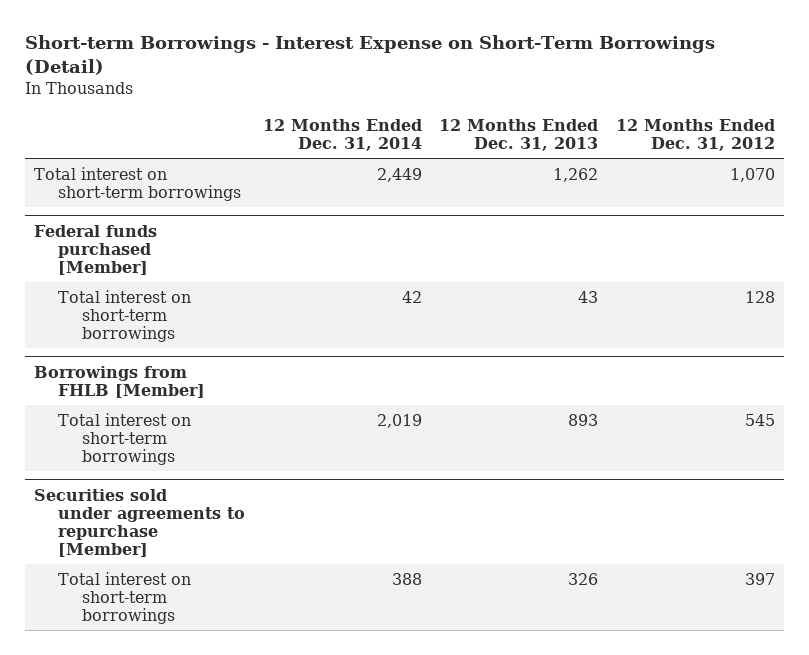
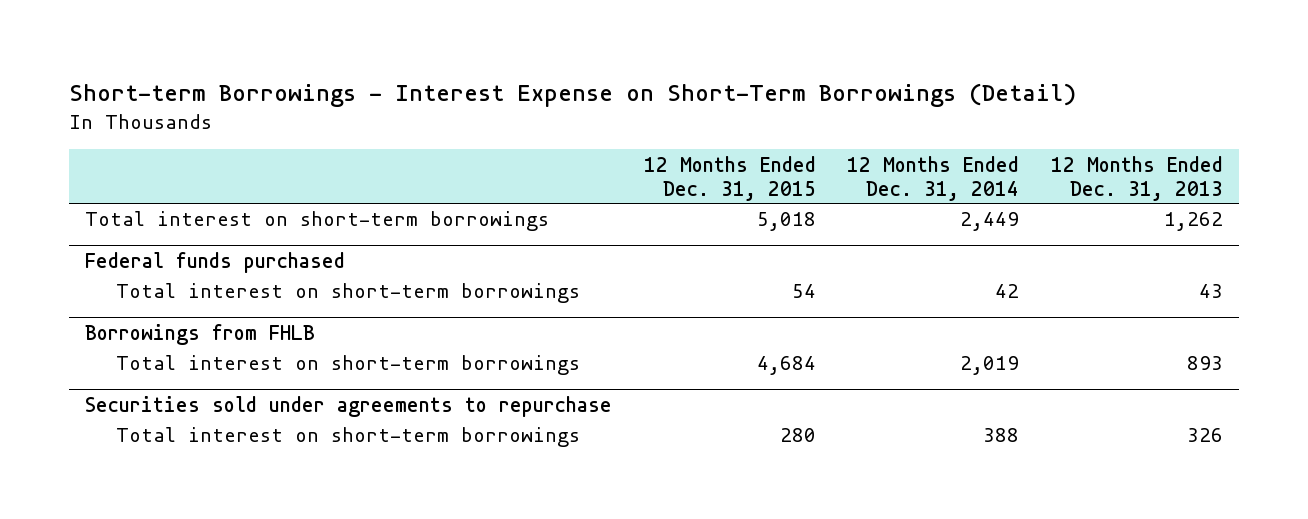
[616,118,776,151] 12 Months Ended Dec. 31, 2012 -> none
none -> [643,155,816,201] 12 Months Ended Dec. 31, 2015
[34,224,158,275] Federal funds purchased [Member] -> [84,252,345,274] Federal funds purchased
[34,365,206,398] Borrowings from FHLB [Member] -> [84,324,315,346] Borrowings from FHLB
[34,488,246,557] Securities sold under agreements to repurchase [Member] -> [84,396,612,418] Securities sold under agreements to repurchase

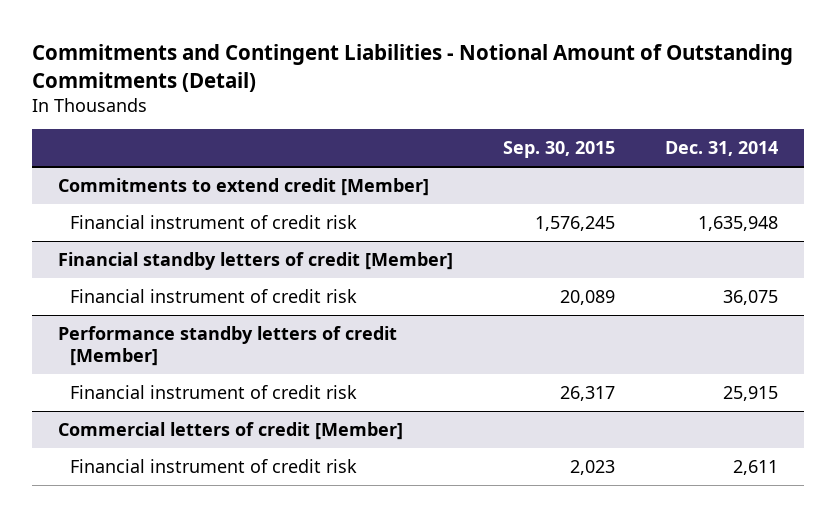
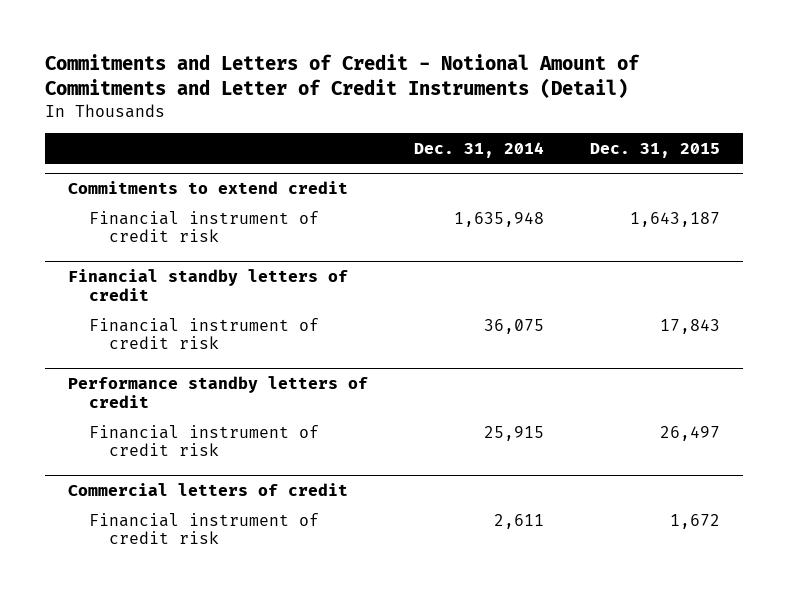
[32,43,794,92] Commitments and Contingent Liabilities - Notional Amount of Outstanding Commitments (Detail) -> [44,53,640,98] Commitments and Letters of Credit - Notional Amount of Commitments and Letter of Credit Instruments (Detail)
[502,141,615,159] Sep. 30, 2015 -> none
none -> [590,142,721,158] Dec. 31, 2015
[57,177,429,196] Commitments to extend credit [Member] -> [67,181,348,195] Commitments to extend credit
[57,251,453,270] Financial standby letters of credit [Member] -> [67,269,348,301] Financial standby letters of credit
[57,325,397,367] Performance standby letters of credit [Member] -> [67,376,368,408] Performance standby letters of credit
[57,421,403,440] Commercial letters of credit [Member] -> [67,483,348,497] Commercial letters of credit

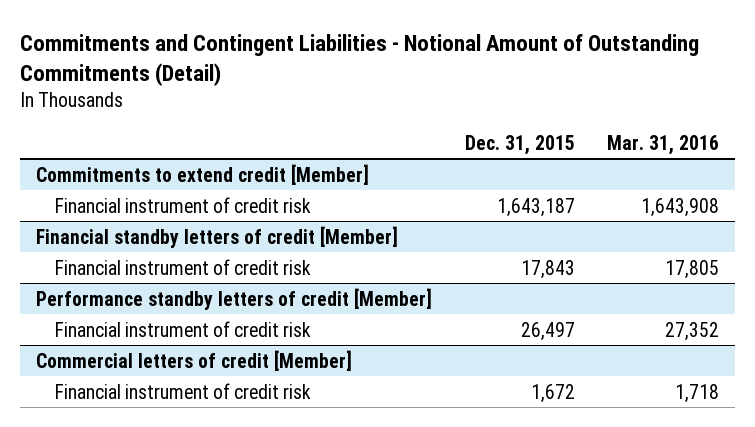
[44,53,640,98] Commitments and Letters of Credit - Notional Amount of Commitments and Letter of Credit Instruments (Detail) -> [20,33,700,87] Commitments and Contingent Liabilities - Notional Amount of Outstanding Commitments (Detail)
[414,141,545,158] Dec. 31, 2014 -> none
none -> [606,134,719,155] Mar. 31, 2016
[67,181,348,195] Commitments to extend credit -> [36,163,370,185] Commitments to extend credit [Member]
[67,269,348,301] Financial standby letters of credit -> [36,225,399,248] Financial standby letters of credit [Member]
[67,376,368,408] Performance standby letters of credit -> [36,287,433,310] Performance standby letters of credit [Member]
[67,483,348,497] Commercial letters of credit -> [36,349,353,371] Commercial letters of credit [Member]

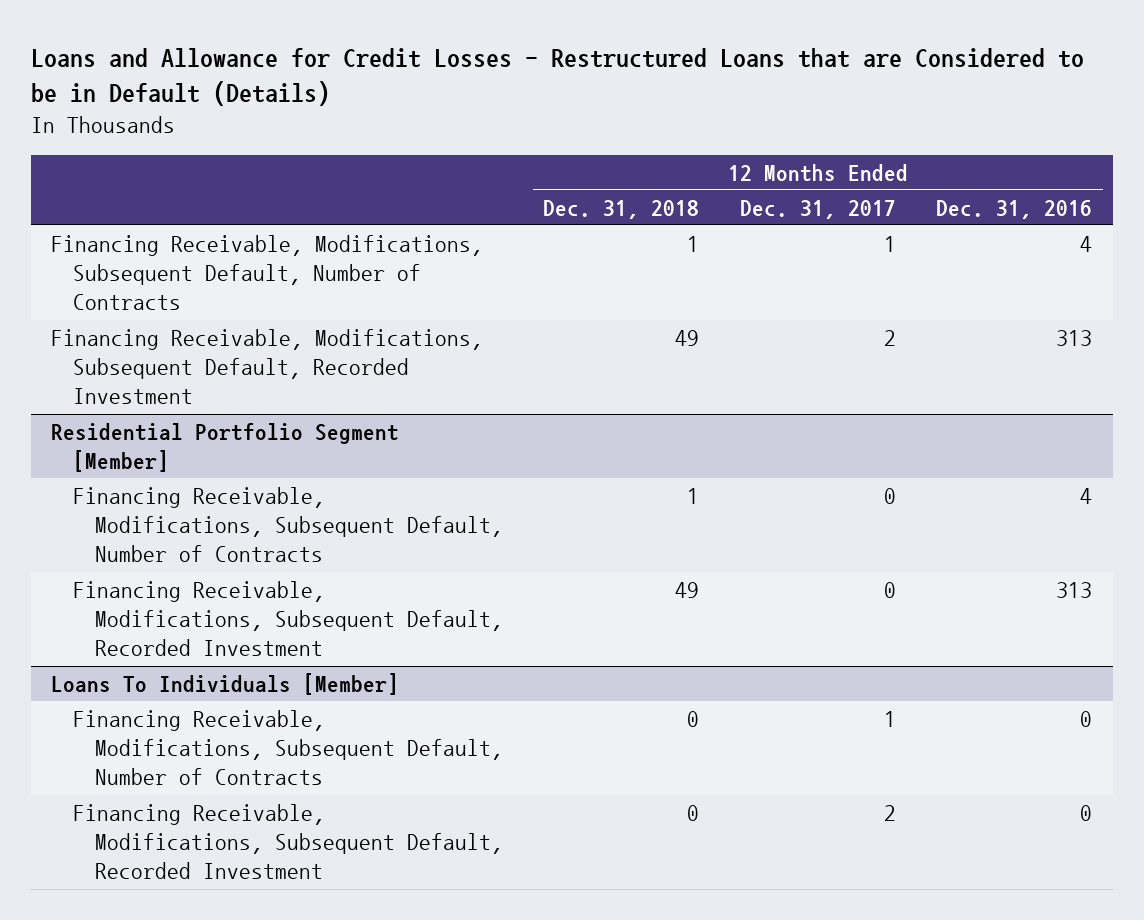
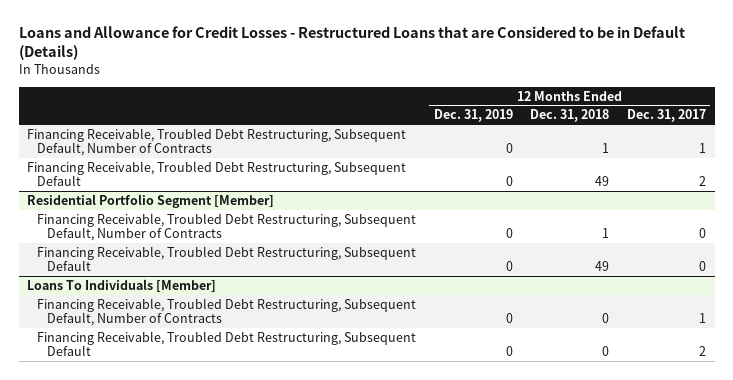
[936,199,1093,219] Dec. 31, 2016 -> none
none -> [433,109,513,123] Dec. 31, 2019
[51,234,484,311] Financing Receivable, Modifications, Subsequent Default, Number of Contracts -> [27,127,407,157] Financing Receivable, Troubled Debt Restructuring, Subsequent Default, Number of Contracts
[51,328,484,405] Financing Receivable, Modifications, Subsequent Default, Recorded Investment -> [27,160,407,187] Financing Receivable, Troubled Debt Restructuring, Subsequent Default
[73,486,503,563] Financing Receivable, Modifications, Subsequent Default, Number of Contracts -> [36,212,416,242] Financing Receivable, Troubled Debt Restructuring, Subsequent Default, Number of Contracts
[73,580,503,657] Financing Receivable, Modifications, Subsequent Default, Recorded Investment -> [36,245,416,272] Financing Receivable, Troubled Debt Restructuring, Subsequent Default
[73,709,503,786] Financing Receivable, Modifications, Subsequent Default, Number of Contracts -> [36,297,416,327] Financing Receivable, Troubled Debt Restructuring, Subsequent Default, Number of Contracts
[73,803,503,880] Financing Receivable, Modifications, Subsequent Default, Recorded Investment -> [36,330,416,357] Financing Receivable, Troubled Debt Restructuring, Subsequent Default

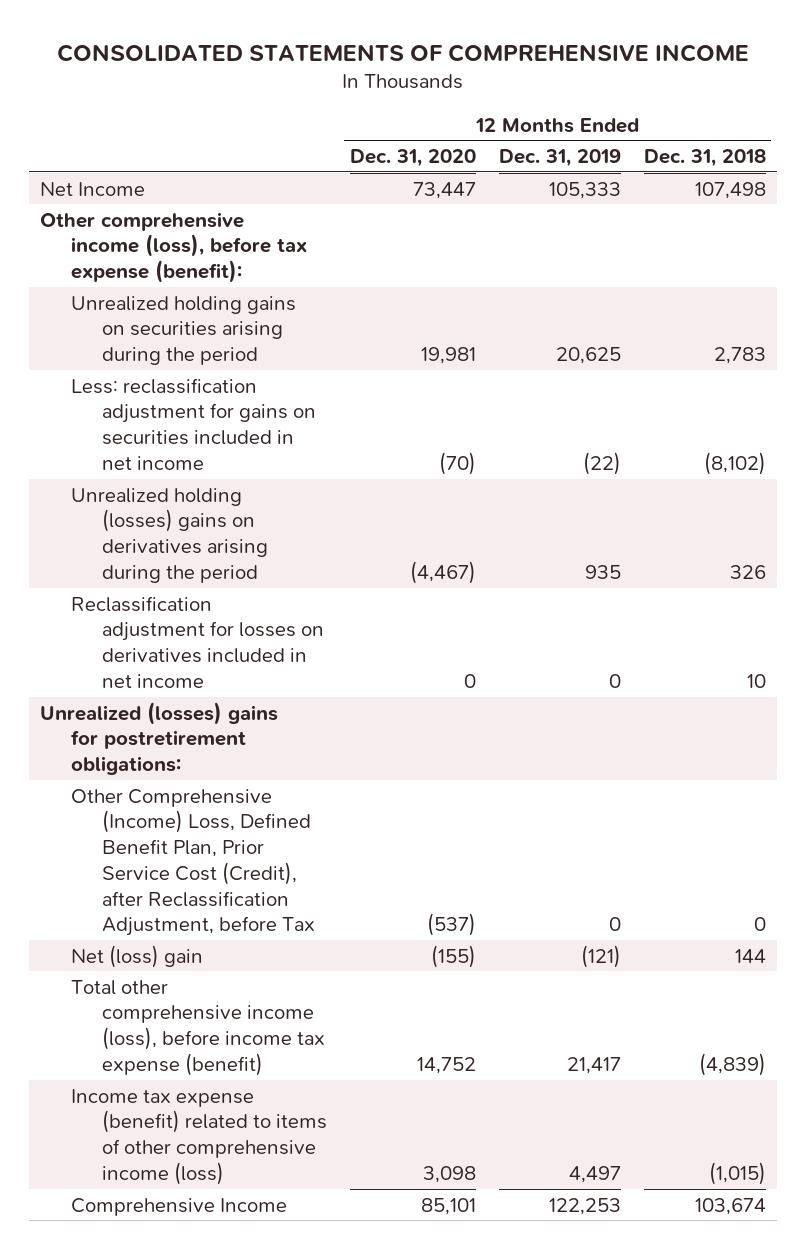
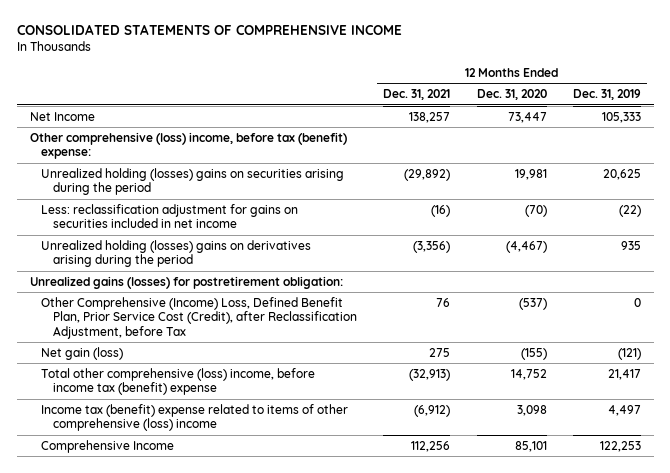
[643,149,766,168] Dec. 31, 2018 -> none
none -> [383,89,451,101] Dec. 31, 2021
[40,211,308,284] Other comprehensive income (loss), before tax expense (benefit): -> [29,131,347,160] Other comprehensive (loss) income, before tax (benefit) expense:
[71,295,297,366] Unrealized holding gains on securities arising during the period -> [41,167,345,196] Unrealized holding (losses) gains on securities arising during the period
[71,595,325,688] Reclassification adjustment for losses on derivatives included in net income -> none
[40,701,279,776] Unrealized (losses) gains for postretirement obligations: -> [29,275,343,289] Unrealized gains (losses) for postretirement obligation:
[71,944,204,968] Net (loss) gain -> [41,346,124,360] Net gain (loss)
[71,979,326,1076] Total other comprehensive income (loss), before income tax expense (benefit) -> [41,367,316,396] Total other comprehensive (loss) income, before income tax (benefit) expense
[71,1088,328,1185] Income tax expense (benefit) related to items of other comprehensive income (loss) -> [41,403,349,432] Income tax (benefit) expense related to items of other comprehensive (loss) income

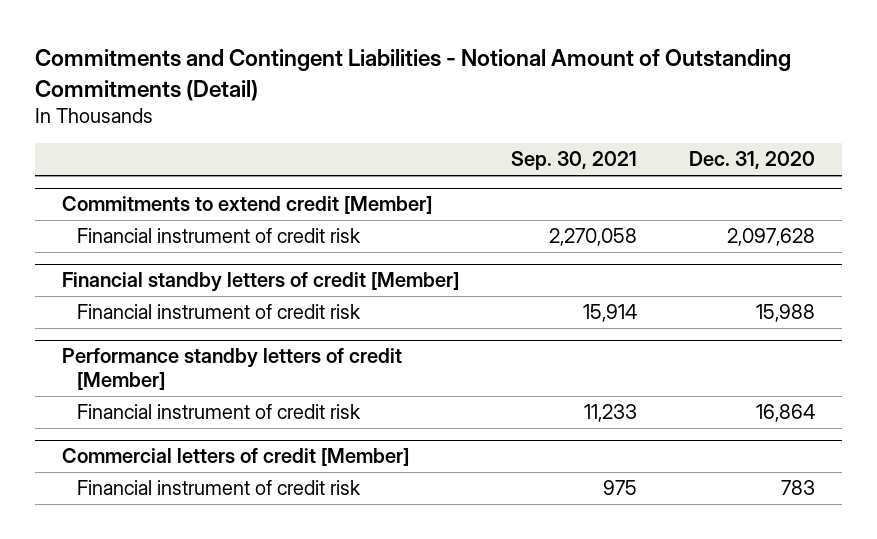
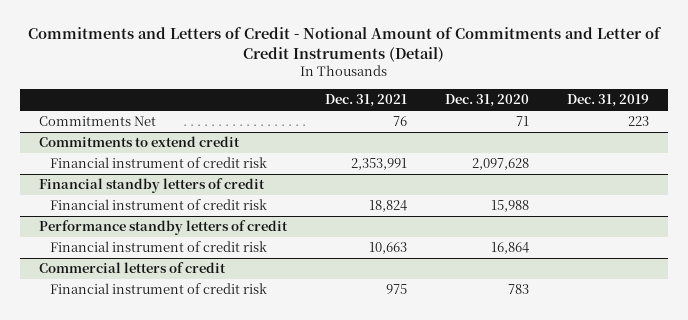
[35,49,792,101] Commitments and Contingent Liabilities - Notional Amount of Outstanding Commitments (Detail) -> [27,27,662,63] Commitments and Letters of Credit - Notional Amount of Commitments and Letter of Credit Instruments (Detail)
[511,151,638,171] Sep. 30, 2021 -> none
none -> [324,94,407,108] Dec. 31, 2021
none -> [566,94,649,108] Dec. 31, 2019
none -> [38,116,156,127] Commitments Net
[61,196,432,215] Commitments to extend credit [Member] -> [38,136,240,148] Commitments to extend credit
[61,272,459,293] Financial standby letters of credit [Member] -> [38,178,265,194] Financial standby letters of credit
[61,348,402,391] Performance standby letters of credit [Member] -> [38,220,288,236] Performance standby letters of credit
[61,448,409,467] Commercial letters of credit [Member] -> [38,262,226,274] Commercial letters of credit

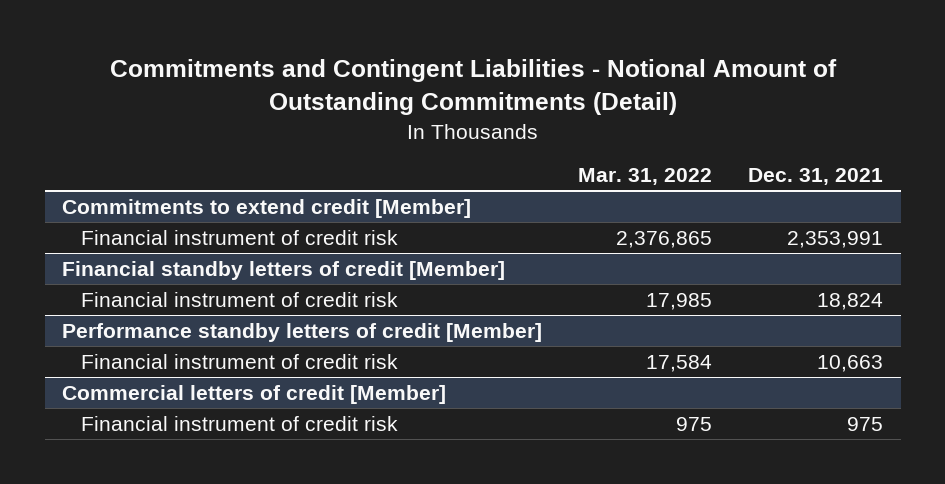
[27,27,662,63] Commitments and Letters of Credit - Notional Amount of Commitments and Letter of Credit Instruments (Detail) -> [109,59,837,116] Commitments and Contingent Liabilities - Notional Amount of Outstanding Commitments (Detail)
[444,94,529,108] Dec. 31, 2020 -> none
[566,94,649,108] Dec. 31, 2019 -> none
none -> [578,168,713,186] Mar. 31, 2022
[38,116,156,127] Commitments Net -> none
[38,136,240,148] Commitments to extend credit -> [62,198,472,218] Commitments to extend credit [Member]
[38,178,265,194] Financial standby letters of credit -> [62,260,506,280] Financial standby letters of credit [Member]
[38,220,288,236] Performance standby letters of credit -> [62,322,543,342] Performance standby letters of credit [Member]
[38,262,226,274] Commercial letters of credit -> [62,384,447,404] Commercial letters of credit [Member]

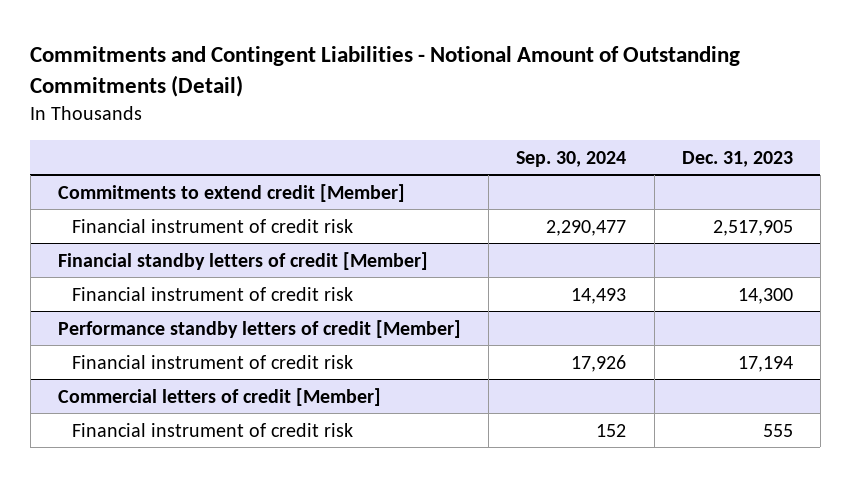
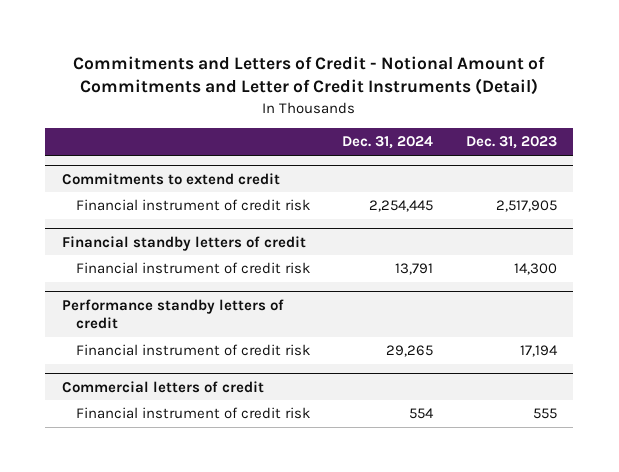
[30,45,741,97] Commitments and Contingent Liabilities - Notional Amount of Outstanding Commitments (Detail) -> [73,55,546,96] Commitments and Letters of Credit - Notional Amount of Commitments and Letter of Credit Instruments (Detail)
[516,150,627,167] Sep. 30, 2024 -> none
none -> [342,136,434,150] Dec. 31, 2024
[58,183,406,202] Commitments to extend credit [Member] -> [61,172,280,185] Commitments to extend credit
[58,251,429,270] Financial standby letters of credit [Member] -> [61,235,306,251] Financial standby letters of credit
[58,319,462,338] Performance standby letters of credit [Member] -> [61,298,284,330] Performance standby letters of credit
[58,387,382,406] Commercial letters of credit [Member] -> [61,380,264,393] Commercial letters of credit

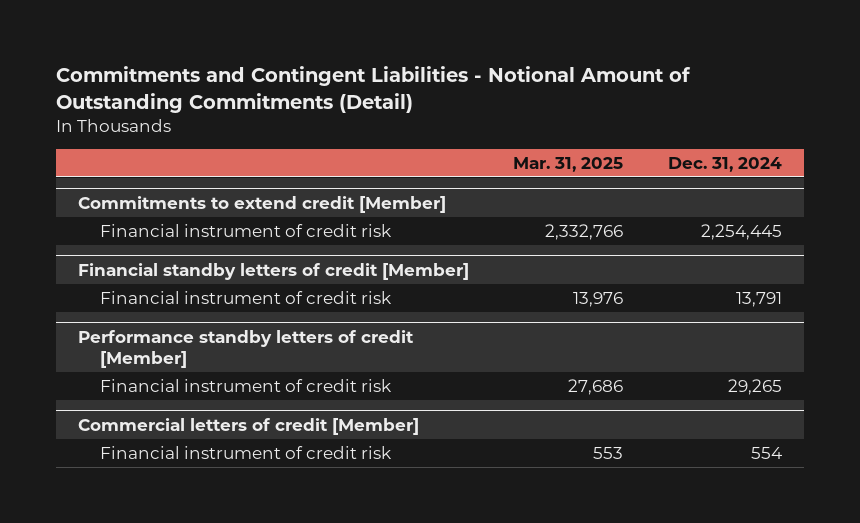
[73,55,546,96] Commitments and Letters of Credit - Notional Amount of Commitments and Letter of Credit Instruments (Detail) -> [55,66,691,113] Commitments and Contingent Liabilities - Notional Amount of Outstanding Commitments (Detail)
[466,136,558,150] Dec. 31, 2023 -> none
none -> [513,156,624,172] Mar. 31, 2025
[61,172,280,185] Commitments to extend credit -> [77,195,446,213] Commitments to extend credit [Member]
[61,235,306,251] Financial standby letters of credit -> [77,262,469,280] Financial standby letters of credit [Member]
[61,298,284,330] Performance standby letters of credit -> [77,329,414,368] Performance standby letters of credit [Member]
[61,380,264,393] Commercial letters of credit -> [77,417,419,435] Commercial letters of credit [Member]

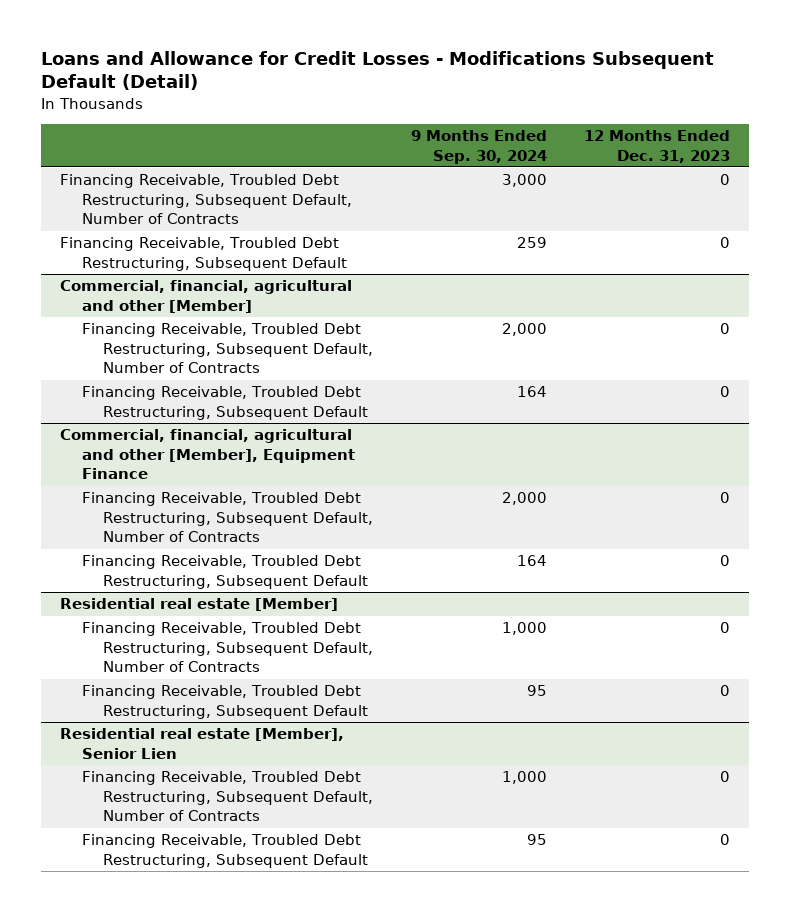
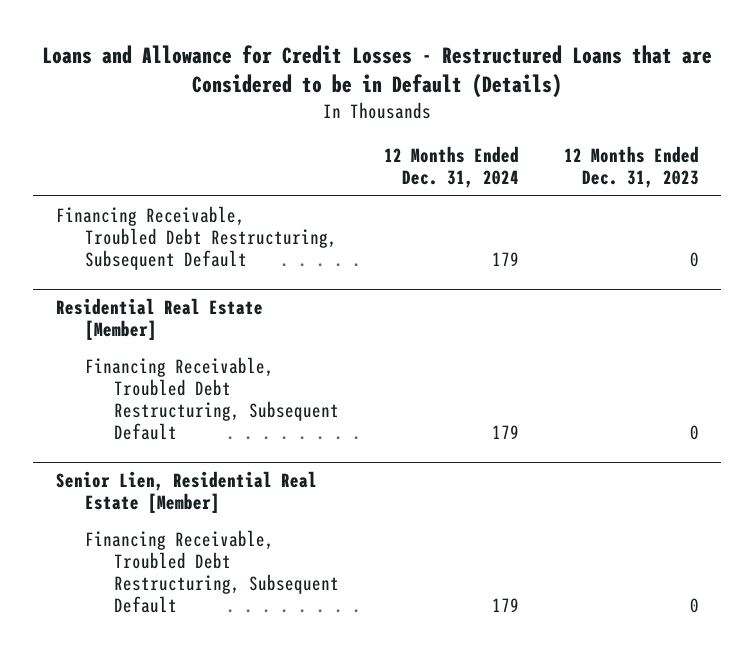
[41,50,715,91] Loans and Allowance for Credit Losses - Modifications Subsequent Default (Detail) -> [42,44,713,99] Loans and Allowance for Credit Losses - Restructured Loans that are Considered to be in Default (Details)
[410,130,547,164] 9 Months Ended Sep. 30, 2024 -> none
none -> [383,145,519,188] 12 Months Ended Dec. 31, 2024
[60,174,352,225] Financing Receivable, Troubled Debt Restructuring, Subsequent Default, Number of Contracts -> none
[60,280,353,313] Commercial, financial, agricultural and other [Member] -> none
[81,323,374,374] Financing Receivable, Troubled Debt Restructuring, Subsequent Default, Number of Contracts -> none
[81,386,369,420] Financing Receivable, Troubled Debt Restructuring, Subsequent Default -> none
[60,429,355,480] Commercial, financial, agricultural and other [Member], Equipment Finance -> none
[81,492,374,543] Financing Receivable, Troubled Debt Restructuring, Subsequent Default, Number of Contracts -> none
[81,555,369,589] Financing Receivable, Troubled Debt Restructuring, Subsequent Default -> none
[81,622,374,673] Financing Receivable, Troubled Debt Restructuring, Subsequent Default, Number of Contracts -> none
[60,598,339,612] Residential real estate [Member] -> [55,298,263,341] Residential Real Estate [Member]
[81,771,374,822] Financing Receivable, Troubled Debt Restructuring, Subsequent Default, Number of Contracts -> none
[60,728,345,759] Residential real estate [Member], Senior Lien -> [55,471,317,514] Senior Lien, Residential Real Estate [Member]

